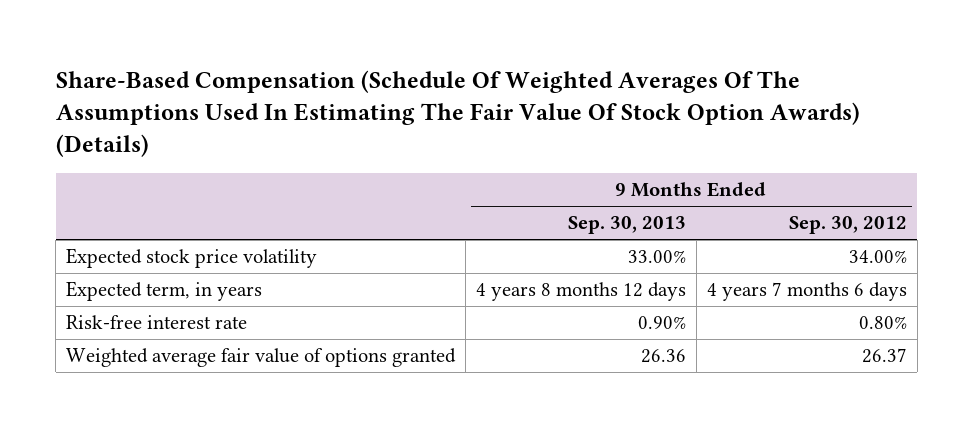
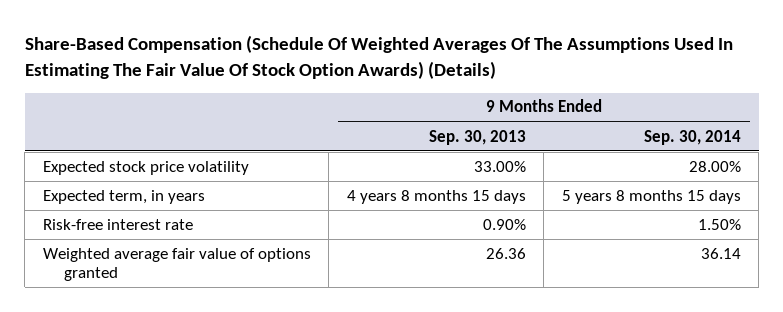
[788,216,907,235] Sep. 30, 2012 -> none
none -> [643,129,741,145] Sep. 30, 2014
[475,282,686,302] 4 years 8 months 12 days -> [346,189,526,204] 4 years 8 months 15 days

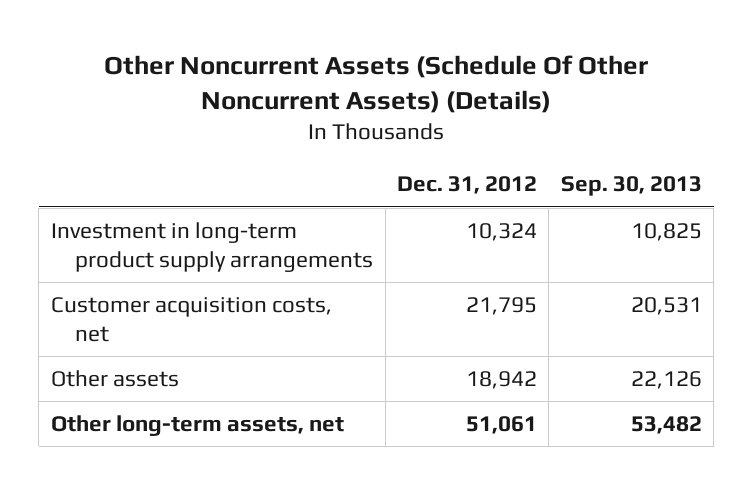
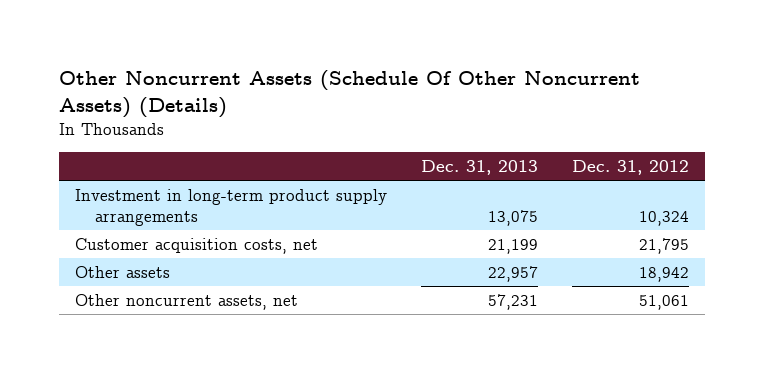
[560,176,702,197] Sep. 30, 2013 -> none
none -> [420,159,538,175] Dec. 31, 2013
[50,415,344,437] Other long-term assets, net -> [75,294,299,311] Other noncurrent assets, net

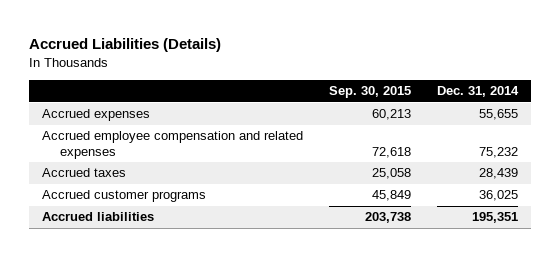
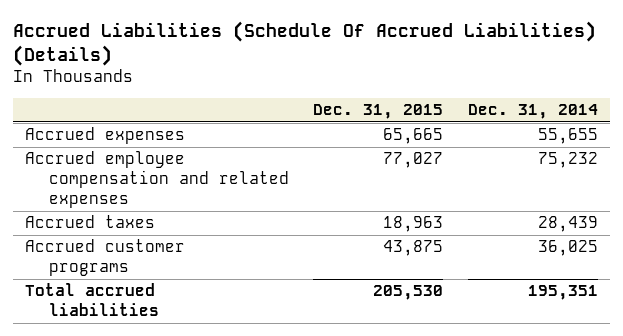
[29,38,222,53] Accrued Liabilities (Details) -> [13,21,597,67] Accrued Liabilities (Schedule Of Accrued Liabilities) (Details)
[329,86,412,99] Sep. 30, 2015 -> none
none -> [313,104,444,120] Dec. 31, 2015
[42,212,155,222] Accrued liabilities -> [25,283,159,317] Total accrued liabilities

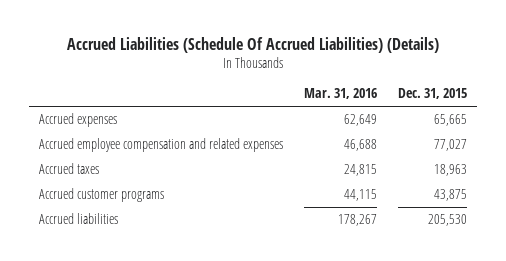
[467,104,598,120] Dec. 31, 2014 -> none
none -> [303,88,377,100] Mar. 31, 2016
[25,283,159,317] Total accrued liabilities -> [38,213,118,225] Accrued liabilities

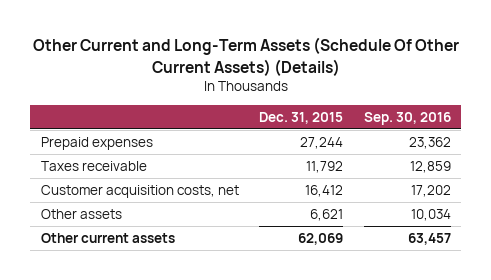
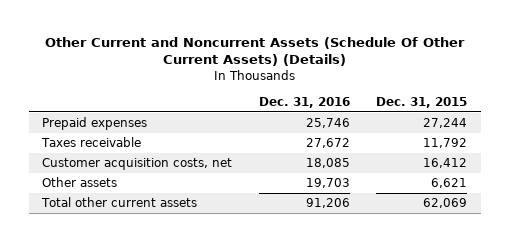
[32,37,459,76] Other Current and Long-Term Assets (Schedule Of Other Current Assets) (Details) -> [44,36,465,67] Other Current and Noncurrent Assets (Schedule Of Other Current Assets) (Details)
[363,111,451,125] Sep. 30, 2016 -> none
none -> [258,96,350,108] Dec. 31, 2016
[40,233,175,244] Other current assets -> [41,197,198,208] Total other current assets

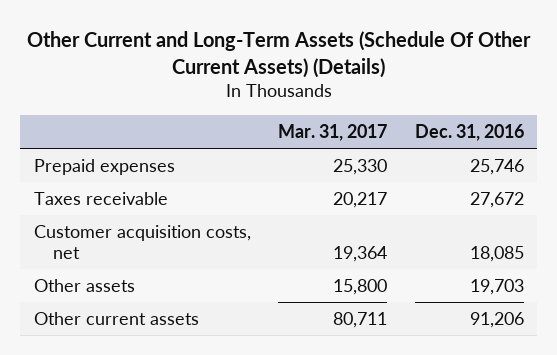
[44,36,465,67] Other Current and Noncurrent Assets (Schedule Of Other Current Assets) (Details) -> [26,31,531,79] Other Current and Long-Term Assets (Schedule Of Other Current Assets) (Details)
[376,96,468,108] Dec. 31, 2015 -> none
none -> [278,123,388,141] Mar. 31, 2017
[41,197,198,208] Total other current assets -> [33,311,199,325] Other current assets

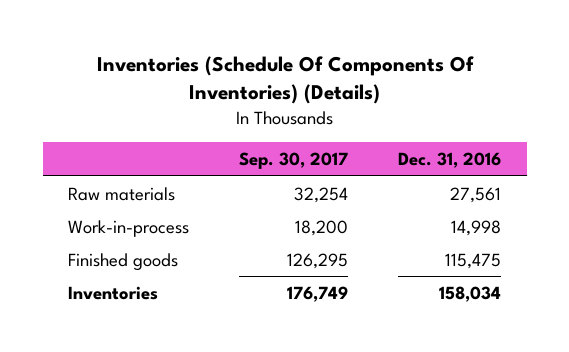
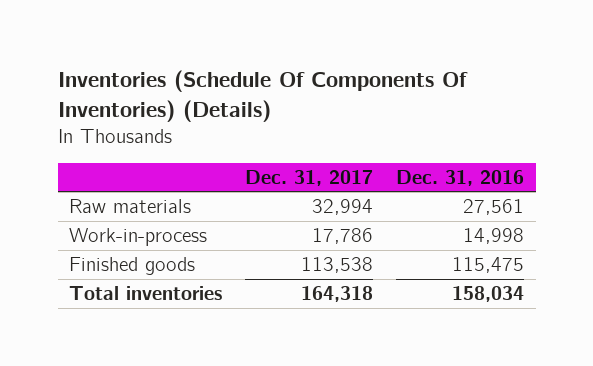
[239,151,349,169] Sep. 30, 2017 -> none
none -> [245,169,374,186] Dec. 31, 2017
[67,285,158,300] Inventories -> [69,285,223,300] Total inventories

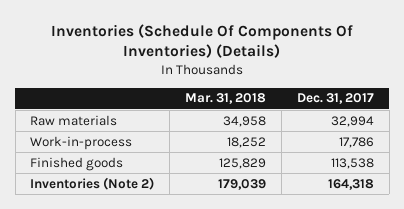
[396,169,525,186] Dec. 31, 2016 -> none
none -> [185,93,267,105] Mar. 31, 2018
[69,285,223,300] Total inventories -> [30,176,155,190] Inventories (Note 2)

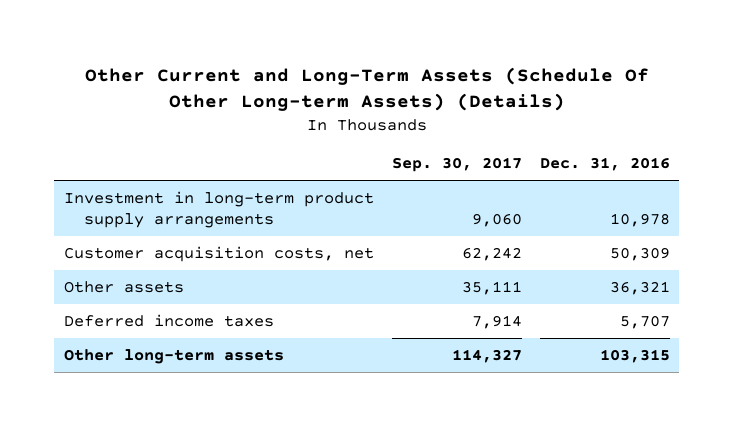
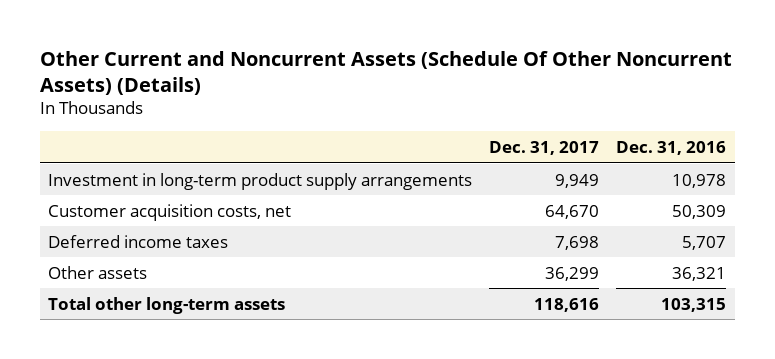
[84,66,649,111] Other Current and Long-Term Assets (Schedule Of Other Long-term Assets) (Details) -> [39,50,732,95] Other Current and Noncurrent Assets (Schedule Of Other Noncurrent Assets) (Details)
[391,157,522,173] Sep. 30, 2017 -> none
none -> [489,140,600,155] Dec. 31, 2017
[63,280,184,293] Other assets -> [48,265,148,279] Other assets
[63,348,284,364] Other long-term assets -> [48,296,286,314] Total other long-term assets

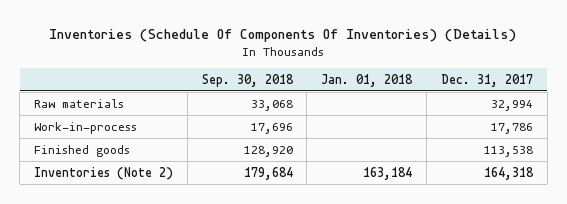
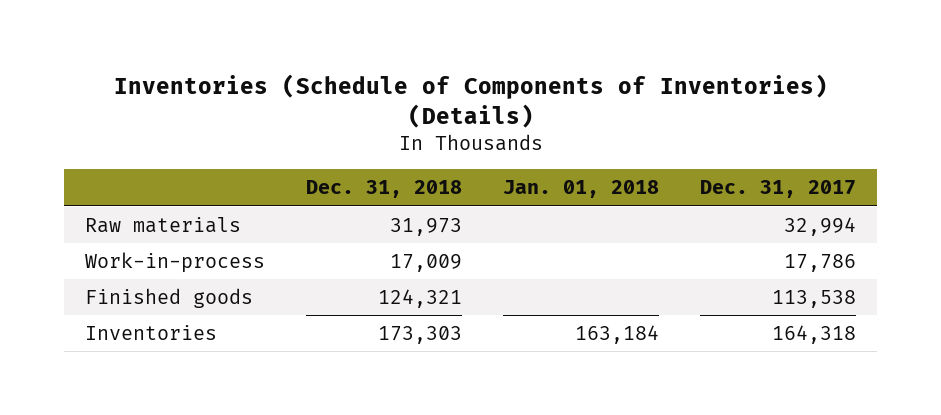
[49,28,517,42] Inventories (Schedule Of Components Of Inventories) (Details) -> [113,74,828,129] Inventories (Schedule of Components of Inventories) (Details)
[201,73,294,87] Sep. 30, 2018 -> none
none -> [305,180,462,199] Dec. 31, 2018
[34,166,174,180] Inventories (Note 2) -> [84,324,217,340] Inventories

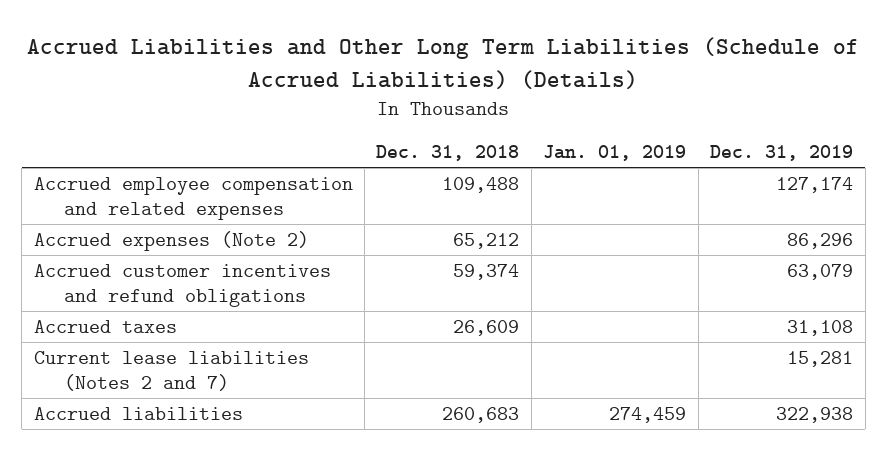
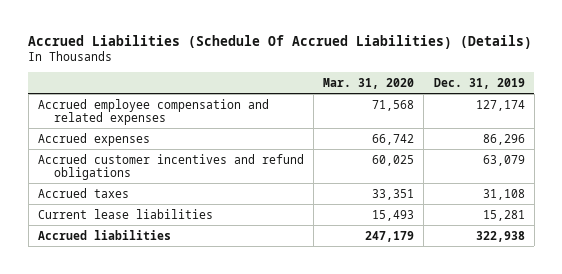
[27,37,860,90] Accrued Liabilities and Other Long Term Liabilities (Schedule of Accrued Liabilities) (Details) -> [28,34,533,49] Accrued Liabilities (Schedule Of Accrued Liabilities) (Details)
[376,145,520,162] Dec. 31, 2018 -> none
[543,145,687,162] Jan. 01, 2019 -> none
none -> [323,77,415,89] Mar. 31, 2020
[33,230,309,251] Accrued expenses (Note 2) -> [37,132,150,146] Accrued expenses
[33,350,309,391] Current lease liabilities (Notes 2 and 7) -> [37,208,213,219] Current lease liabilities

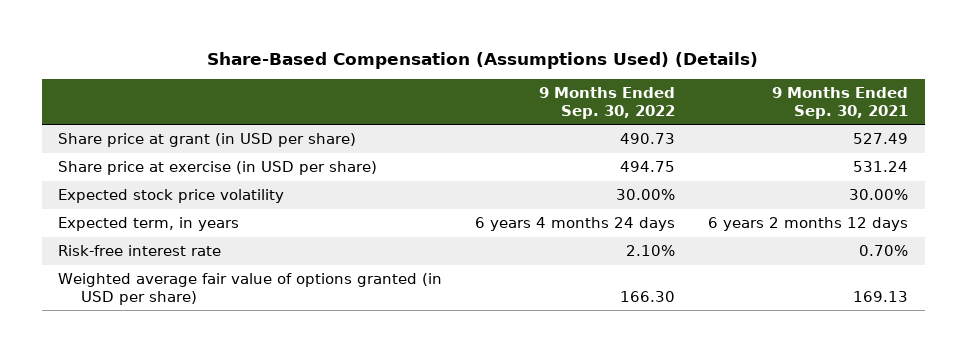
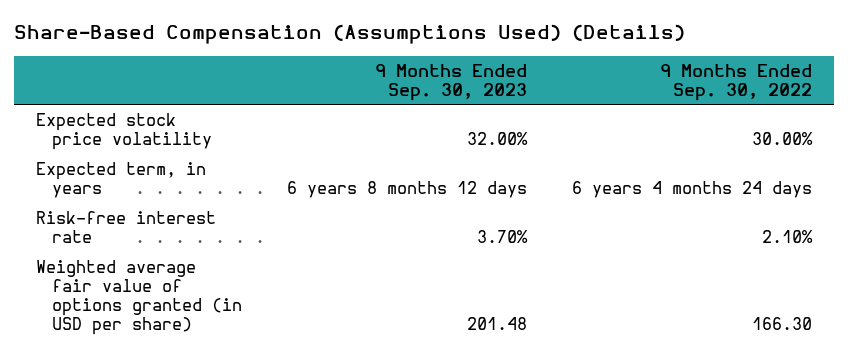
[772,87,909,119] 9 Months Ended Sep. 30, 2021 -> none
none -> [375,63,528,101] 9 Months Ended Sep. 30, 2023
[58,133,357,148] Share price at grant (in USD per share) -> none
[58,161,378,176] Share price at exercise (in USD per share) -> none

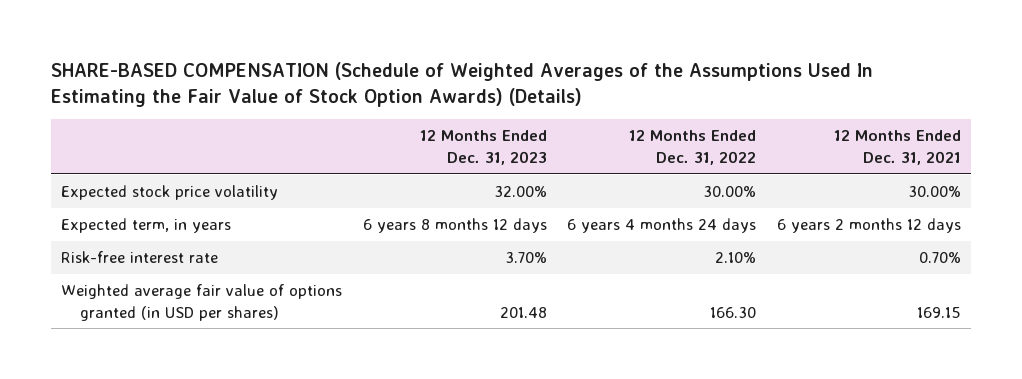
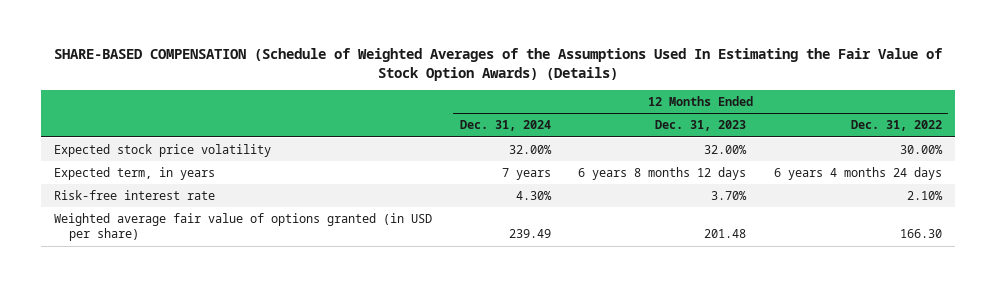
[833,130,961,165] 12 Months Ended Dec. 31, 2021 -> none
none -> [459,120,551,132] Dec. 31, 2024
[60,284,342,321] Weighted average fair value of options granted (in USD per shares) -> [54,212,433,242] Weighted average fair value of options granted (in USD per share)

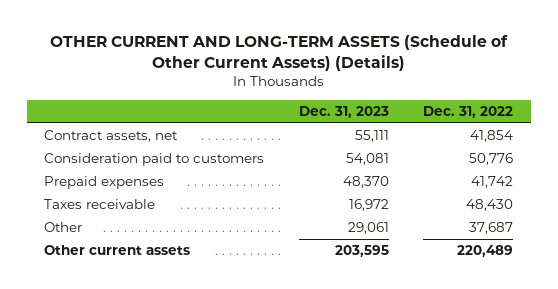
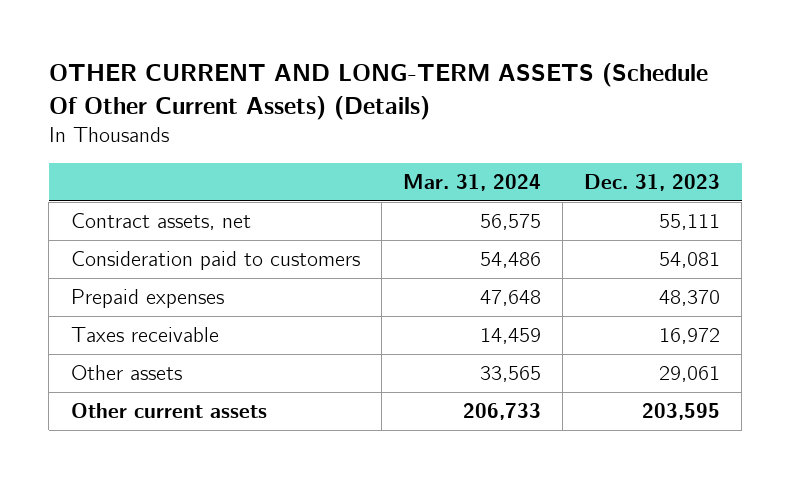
[49,35,508,72] OTHER CURRENT AND LONG-TERM ASSETS (Schedule of Other Current Assets) (Details) -> [48,63,708,120] OTHER CURRENT AND LONG-TERM ASSETS (Schedule Of Other Current Assets) (Details)
[423,105,514,118] Dec. 31, 2022 -> none
none -> [402,174,541,192] Mar. 31, 2024
[44,222,83,233] Other -> [70,365,182,381] Other assets

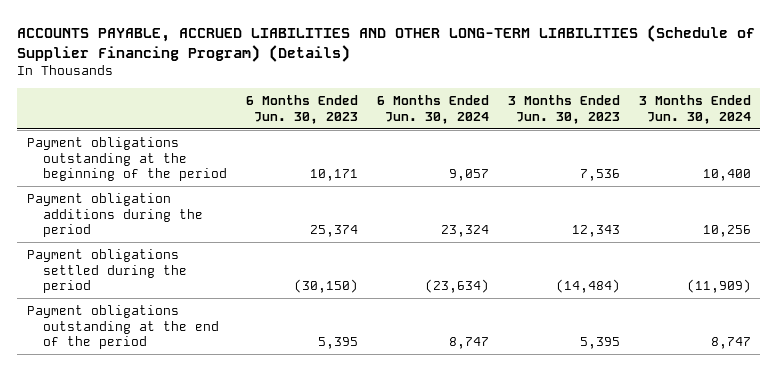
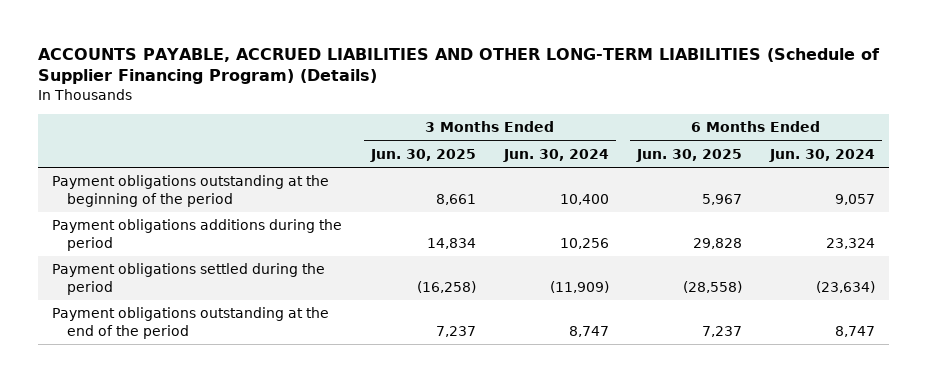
[245,95,358,124] 6 Months Ended Jun. 30, 2023 -> none
[507,95,620,124] 3 Months Ended Jun. 30, 2023 -> none
none -> [369,149,476,163] Jun. 30, 2025
none -> [636,149,743,163] Jun. 30, 2025
[26,193,203,238] Payment obligation additions during the period -> [52,219,343,252] Payment obligations additions during the period

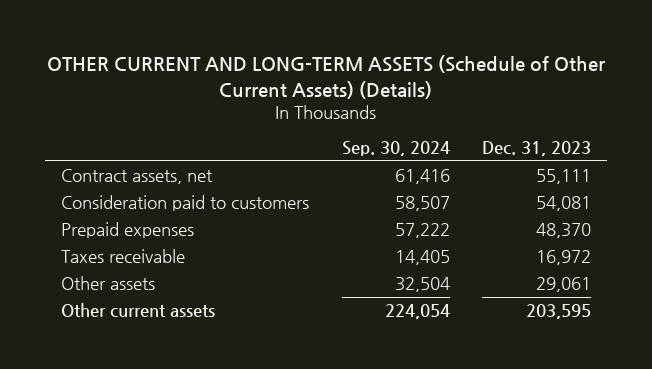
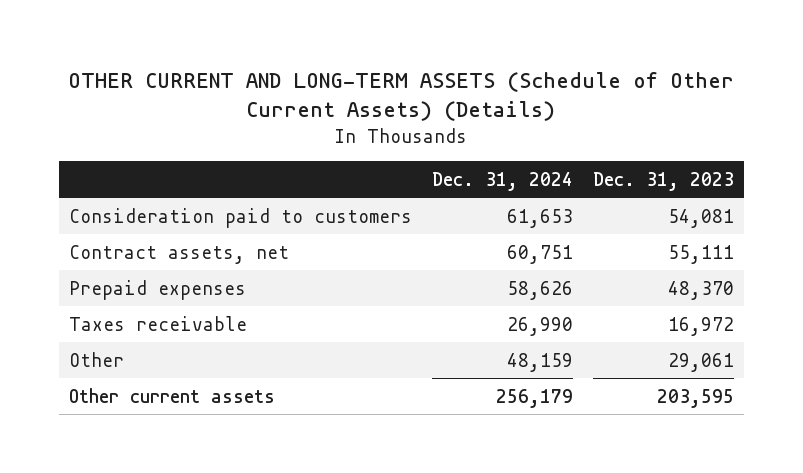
[341,141,450,157] Sep. 30, 2024 -> none
none -> [431,171,573,191] Dec. 31, 2024
[61,169,214,185] Contract assets, net -> [68,244,289,264] Contract assets, net
[61,276,156,291] Other assets -> [68,351,124,367] Other

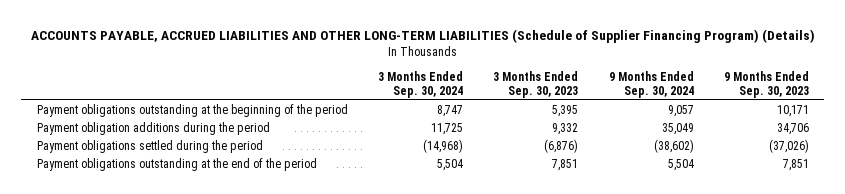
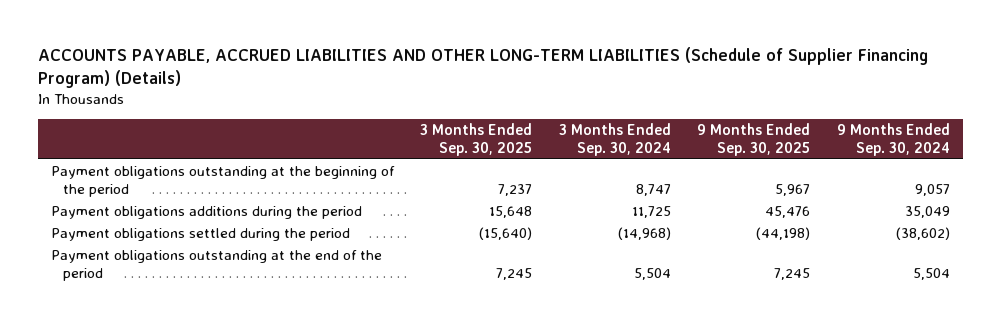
[493,70,579,98] 3 Months Ended Sep. 30, 2023 -> none
[723,70,809,98] 9 Months Ended Sep. 30, 2023 -> none
none -> [420,122,533,156] 3 Months Ended Sep. 30, 2025
none -> [697,122,811,156] 9 Months Ended Sep. 30, 2025
[36,122,270,136] Payment obligation additions during the period -> [50,206,362,220] Payment obligations additions during the period

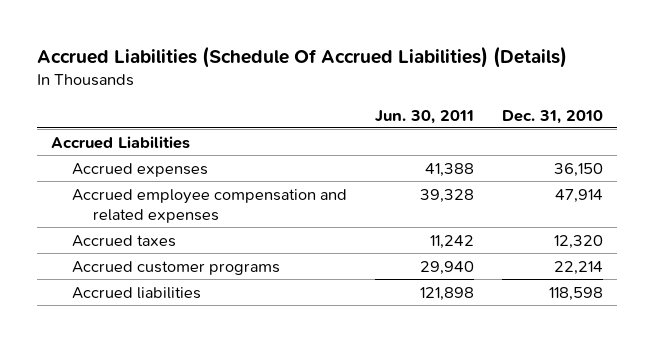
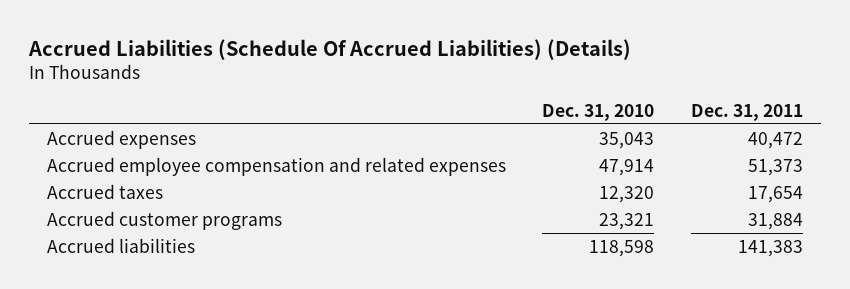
[375,109,475,124] Jun. 30, 2011 -> none
none -> [690,103,803,121] Dec. 31, 2011
[51,135,191,149] Accrued Liabilities -> none
[554,162,604,177] 36,150 -> [599,131,655,149] 35,043
[554,260,604,275] 22,214 -> [599,212,655,230] 23,321

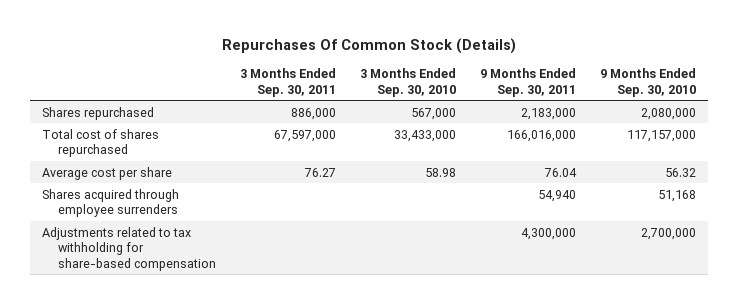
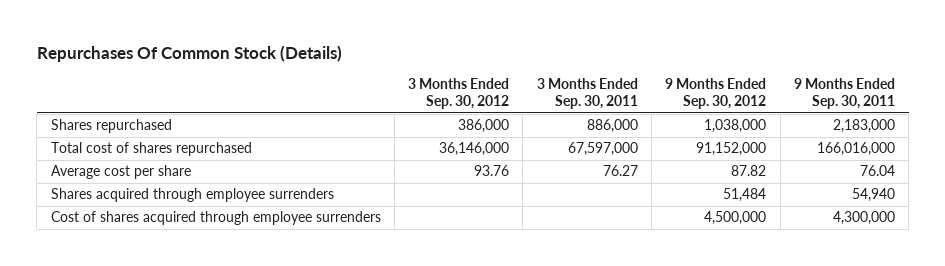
[359,68,456,97] 3 Months Ended Sep. 30, 2010 -> none
[599,68,696,97] 9 Months Ended Sep. 30, 2010 -> none
none -> [408,78,510,110] 3 Months Ended Sep. 30, 2012
none -> [665,78,767,110] 9 Months Ended Sep. 30, 2012
[42,226,217,271] Adjustments related to tax withholding for share-based compensation -> [50,211,381,226] Cost of shares acquired through employee surrenders

